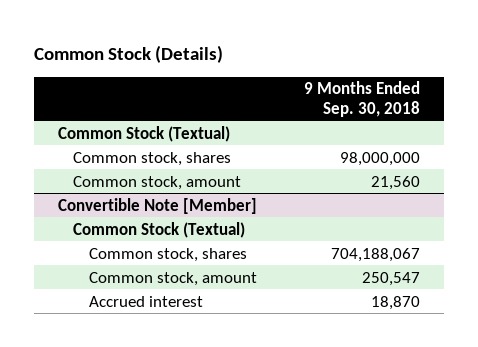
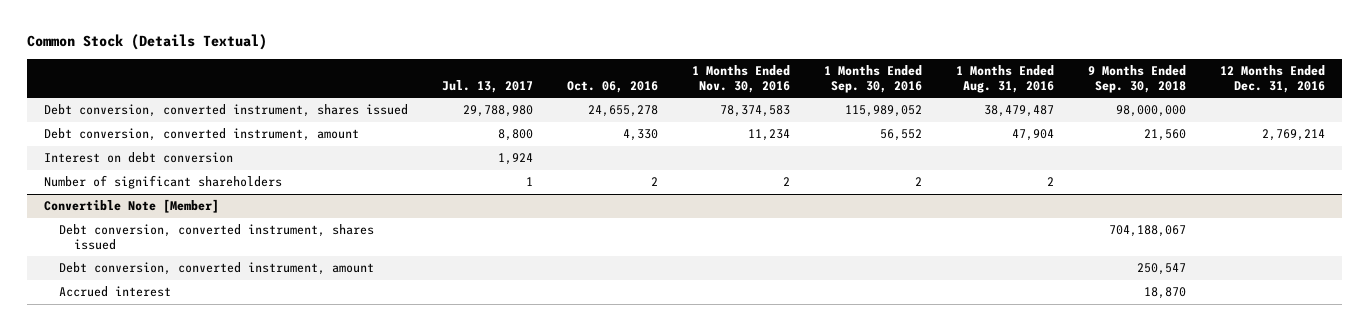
[34,45,224,64] Common Stock (Details) -> [27,34,268,51] Common Stock (Details Textual)
none -> [442,79,534,93] Jul. 13, 2017
none -> [567,80,659,93] Oct. 06, 2016
none -> [691,65,790,93] 1 Months Ended Nov. 30, 2016
none -> [823,65,922,93] 1 Months Ended Sep. 30, 2016
none -> [955,65,1054,93] 1 Months Ended Aug. 31, 2016
none -> [1219,65,1325,93] 12 Months Ended Dec. 31, 2016
[57,125,230,142] Common Stock (Textual) -> none
[73,151,232,166] Common stock, shares -> [44,104,409,118] Debt conversion, converted instrument, shares issued
[73,175,242,190] Common stock, amount -> [44,128,360,142] Debt conversion, converted instrument, amount
none -> [44,152,234,164] Interest on debt conversion
none -> [44,175,283,190] Number of significant shareholders
[73,221,246,238] Common Stock (Textual) -> none
[88,247,247,262] Common stock, shares -> [59,224,375,250] Debt conversion, converted instrument, shares issued
[88,271,257,286] Common stock, amount -> [59,262,375,276] Debt conversion, converted instrument, amount

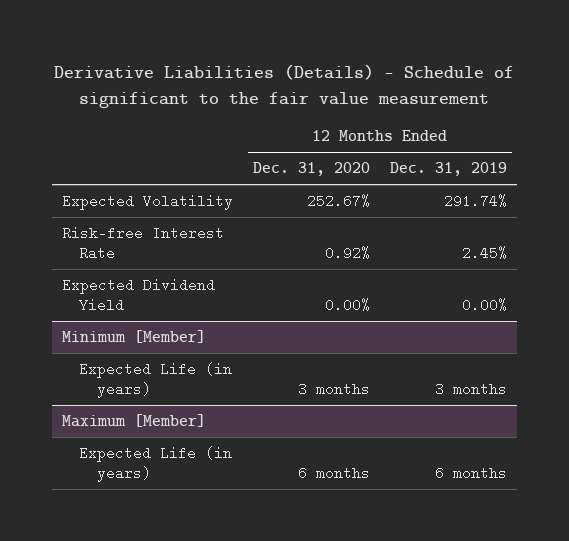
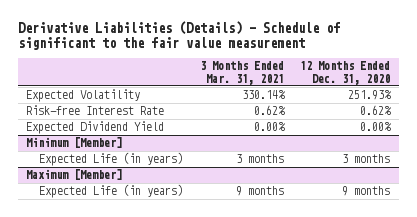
[389,162,507,177] Dec. 31, 2019 -> none
none -> [199,61,284,85] 3 Months Ended Mar. 31, 2021
[306,194,370,209] 252.67% -> [348,90,393,101] 251.93%
[324,246,370,261] 0.92% -> [360,105,393,116] 0.62%
[297,466,370,481] 6 months -> [342,186,391,197] 9 months

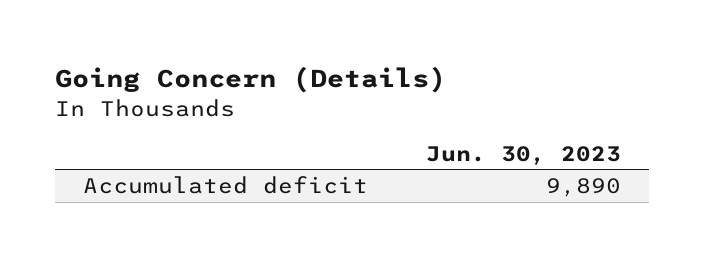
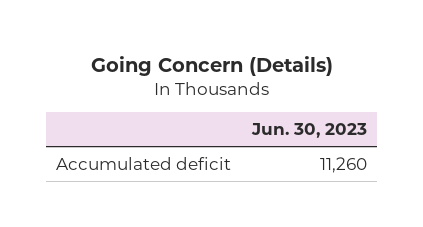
[545,178,621,198] 9,890 -> [319,156,367,173] 11,260

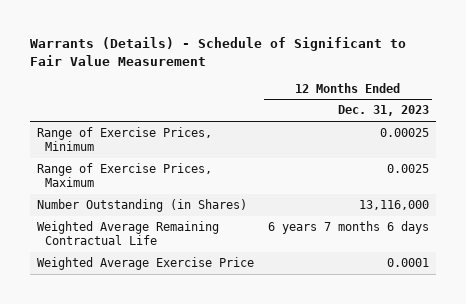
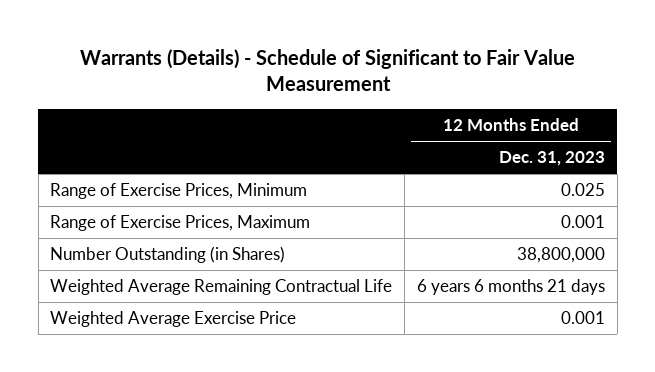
[379,128,429,138] 0.00025 -> [561,183,606,197] 0.025
[386,164,429,174] 0.0025 -> [561,215,606,229] 0.001
[358,200,429,211] 13,116,000 -> [517,247,606,264] 38,800,000
[267,221,429,235] 6 years 7 months 6 days -> [417,279,606,296] 6 years 6 months 21 days
[386,258,429,268] 0.0001 -> [561,311,606,325] 0.001

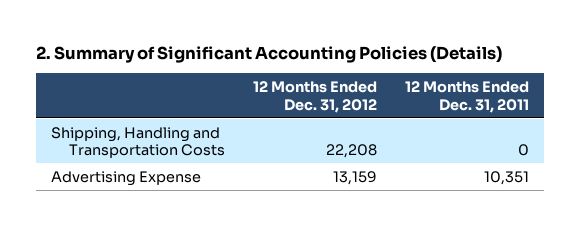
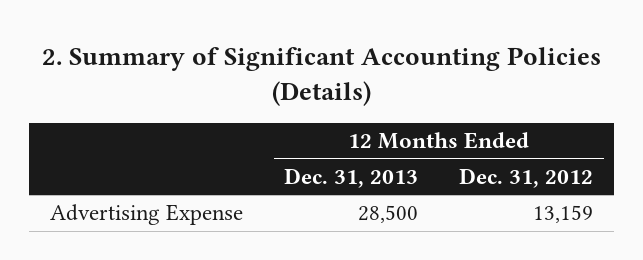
[405,81,530,113] 12 Months Ended Dec. 31, 2011 -> none
none -> [284,167,419,188] Dec. 31, 2013
[50,126,225,159] Shipping, Handling and Transportation Costs -> none

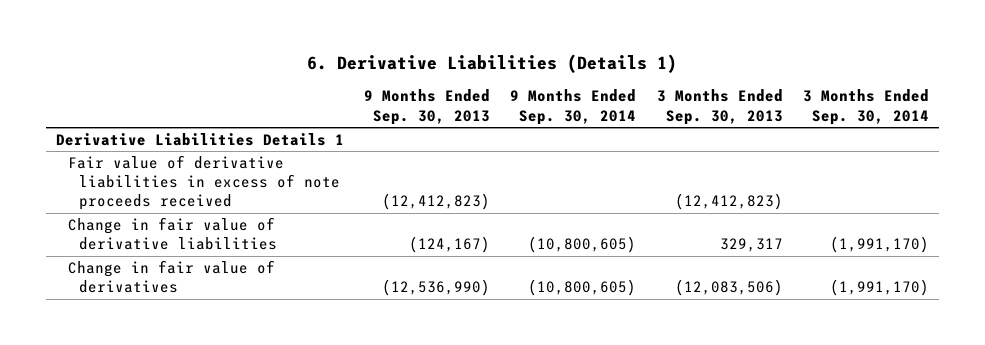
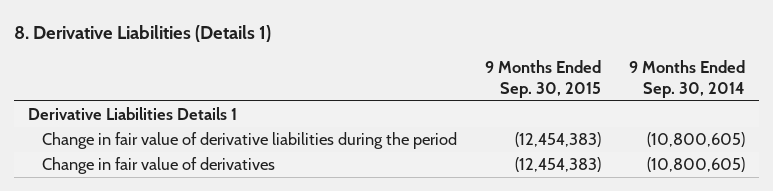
[307,54,678,74] 6. Derivative Liabilities (Details 1) -> [13,24,271,42] 8. Derivative Liabilities (Details 1)
[364,89,491,125] 9 Months Ended Sep. 30, 2013 -> none
[656,89,783,125] 3 Months Ended Sep. 30, 2013 -> none
[803,89,930,125] 3 Months Ended Sep. 30, 2014 -> none
none -> [485,60,602,98] 9 Months Ended Sep. 30, 2015
[67,154,341,211] Fair value of derivative liabilities in excess of note proceeds received -> none
[67,216,278,251] Change in fair value of derivative liabilities -> [42,132,458,150] Change in fair value of derivative liabilities during the period

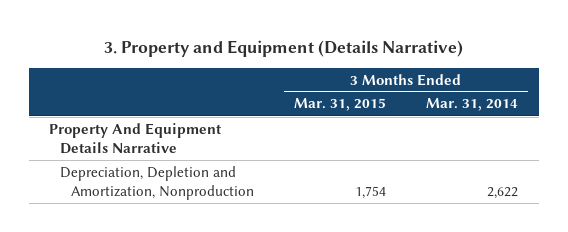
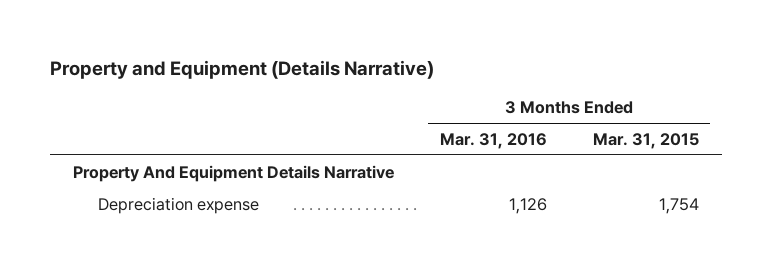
[103,39,463,57] 3. Property and Equipment (Details Narrative) -> [49,59,434,79] Property and Equipment (Details Narrative)
[426,98,519,112] Mar. 31, 2014 -> none
none -> [439,132,547,149] Mar. 31, 2016
[60,165,254,200] Depreciation, Depletion and Amortization, Nonproduction -> [98,196,260,214] Depreciation expense

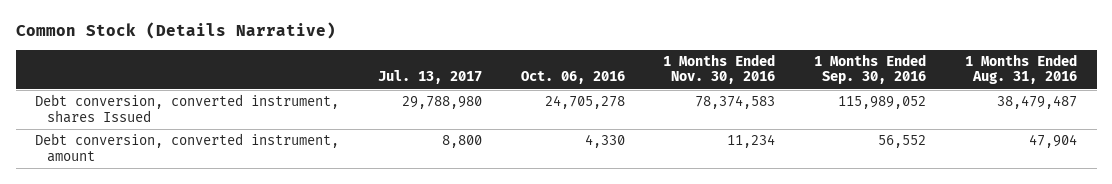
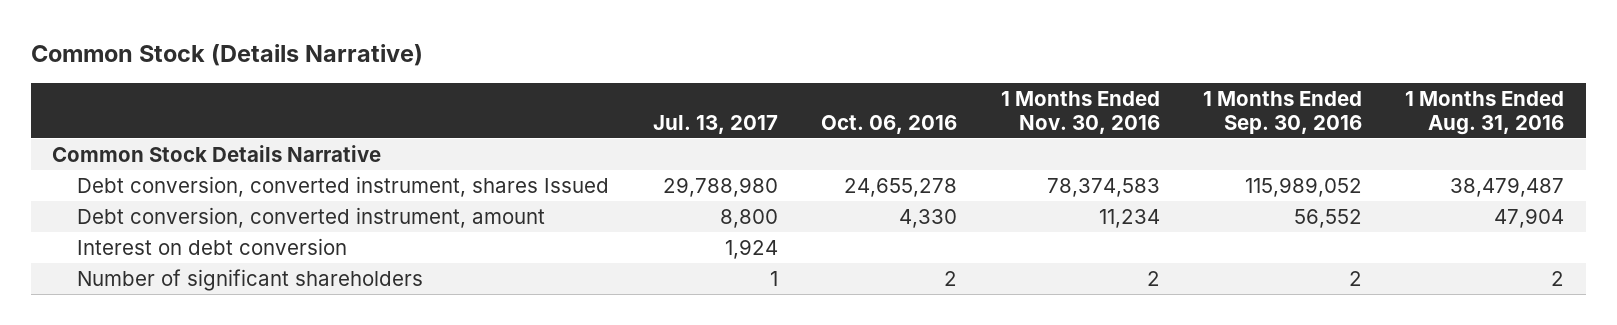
none -> [52,144,382,162] Common Stock Details Narrative
[544,95,625,110] 24,705,278 -> [844,177,958,197] 24,655,278
none -> [77,237,348,255] Interest on debt conversion
none -> [77,268,424,291] Number of significant shareholders

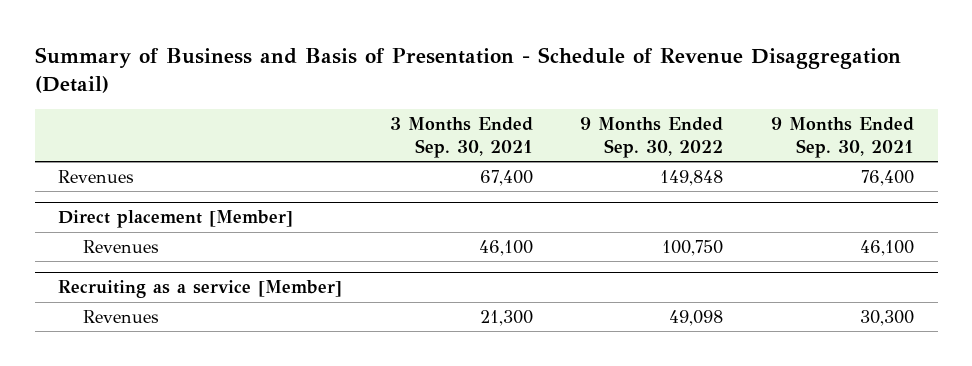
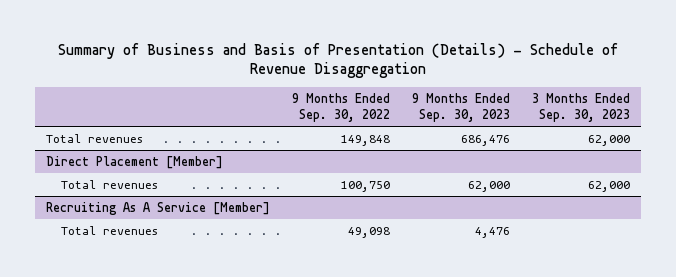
[34,46,901,93] Summary of Business and Basis of Presentation - Schedule of Revenue Disaggregation (Detail) -> [58,42,619,79] Summary of Business and Basis of Presentation (Details) - Schedule of Revenue Disaggregation
[389,116,533,159] 3 Months Ended Sep. 30, 2021 -> none
[770,116,914,159] 9 Months Ended Sep. 30, 2021 -> none
none -> [412,92,511,122] 9 Months Ended Sep. 30, 2023
none -> [532,92,631,122] 3 Months Ended Sep. 30, 2023
[58,169,135,183] Revenues -> [46,134,144,144] Total revenues
[58,210,294,229] Direct placement [Member] -> [46,156,224,170] Direct Placement [Member]
[83,239,160,253] Revenues -> [61,180,159,190] Total revenues
[58,280,343,299] Recruiting as a service [Member] -> [46,202,271,216] Recruiting As A Service [Member]
[83,309,160,323] Revenues -> [61,226,159,236] Total revenues

